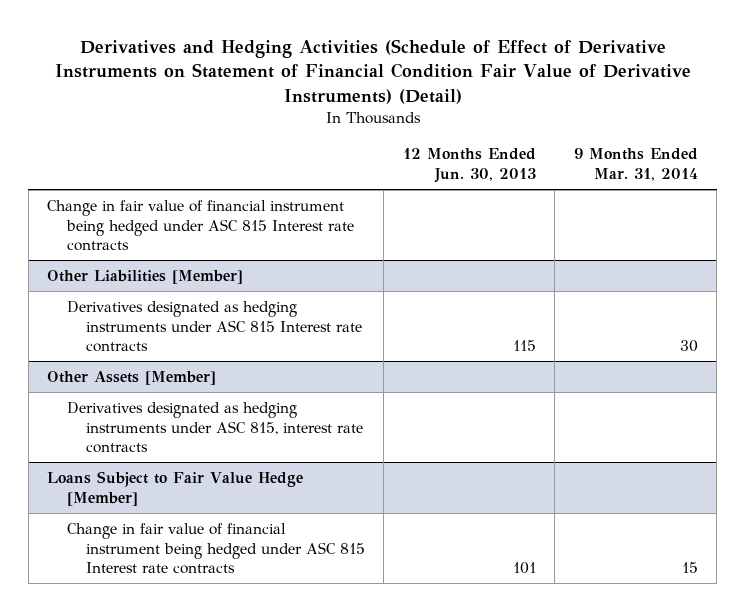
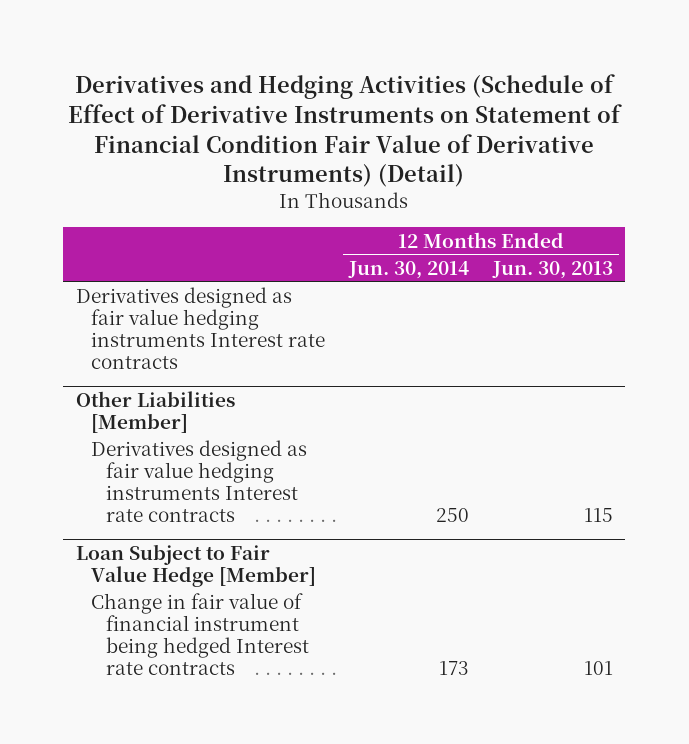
[573,148,698,181] 9 Months Ended Mar. 31, 2014 -> none
none -> [347,260,469,279] Jun. 30, 2014
[47,199,354,252] Change in fair value of financial instrument being hedged under ASC 815 Interest rate contracts -> none
none -> [75,286,325,369] Derivatives designed as fair value hedging instruments Interest rate contracts
[47,370,217,385] Other Assets [Member] -> none
[66,401,363,454] Derivatives designated as hedging instruments under ASC 815, interest rate contracts -> none
[66,300,362,353] Derivatives designated as hedging instruments under ASC 815 Interest rate contracts -> [90,439,307,522] Derivatives designed as fair value hedging instruments Interest rate contracts
[47,470,304,506] Loans Subject to Fair Value Hedge [Member] -> [75,543,316,587] Loan Subject to Fair Value Hedge [Member]
[66,522,365,575] Change in fair value of financial instrument being hedged under ASC 815 Interest rate contracts -> [90,592,309,675] Change in fair value of financial instrument being hedged Interest rate contracts

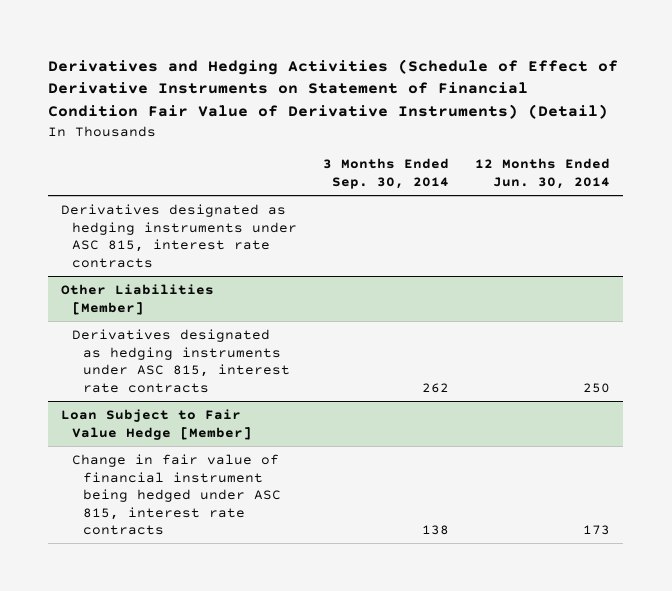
[491,260,613,279] Jun. 30, 2013 -> none
none -> [323,158,450,189] 3 Months Ended Sep. 30, 2014
[75,286,325,369] Derivatives designed as fair value hedging instruments Interest rate contracts -> [61,204,297,268] Derivatives designated as hedging instruments under ASC 815, interest rate contracts
[90,439,307,522] Derivatives designed as fair value hedging instruments Interest rate contracts -> [71,329,290,393] Derivatives designated as hedging instruments under ASC 815, interest rate contracts
[90,592,309,675] Change in fair value of financial instrument being hedged Interest rate contracts -> [71,454,281,536] Change in fair value of financial instrument being hedged under ASC 815, interest rate contracts

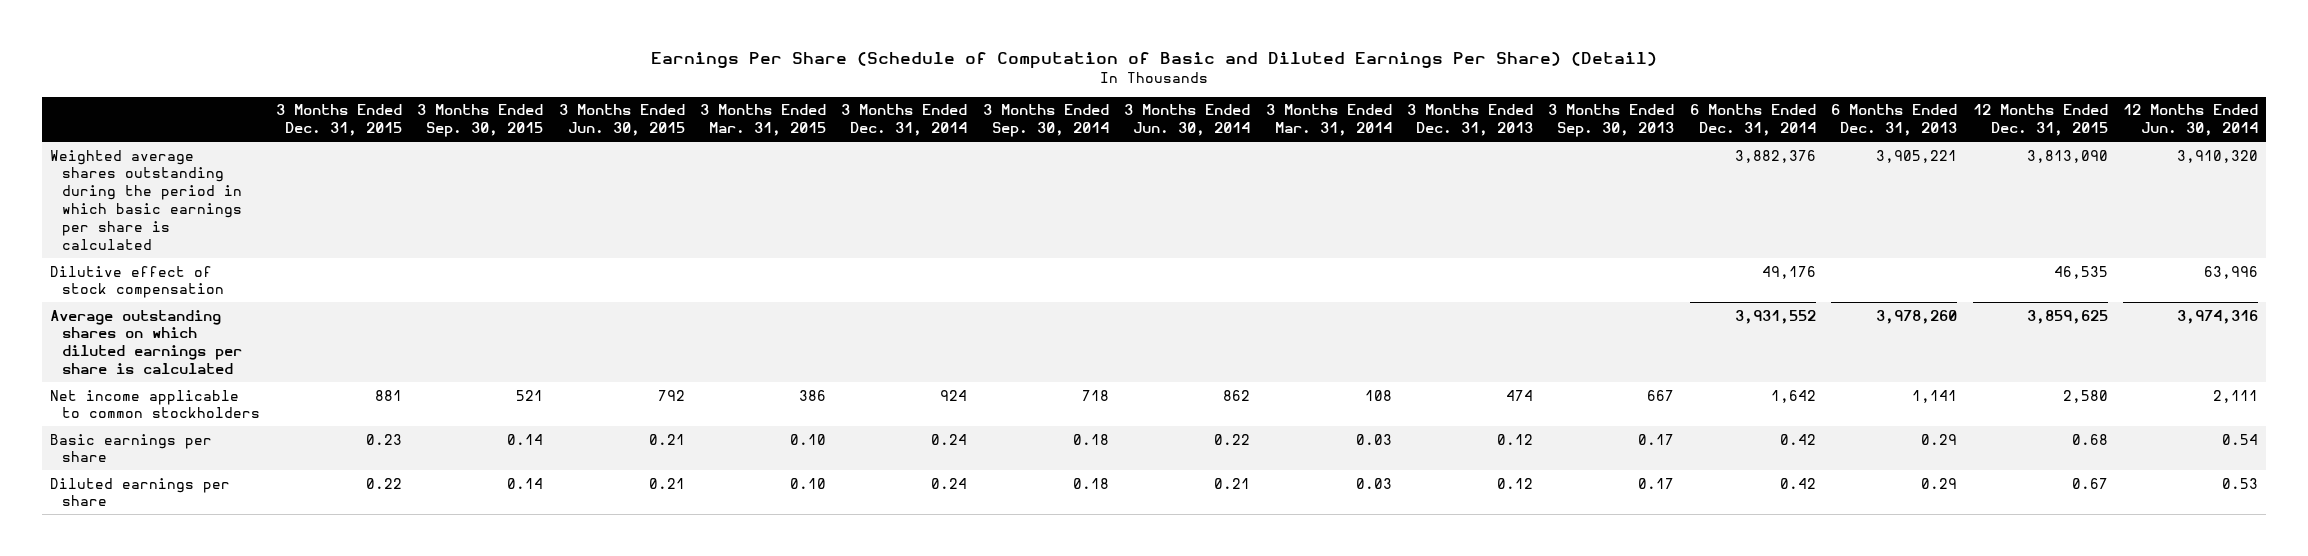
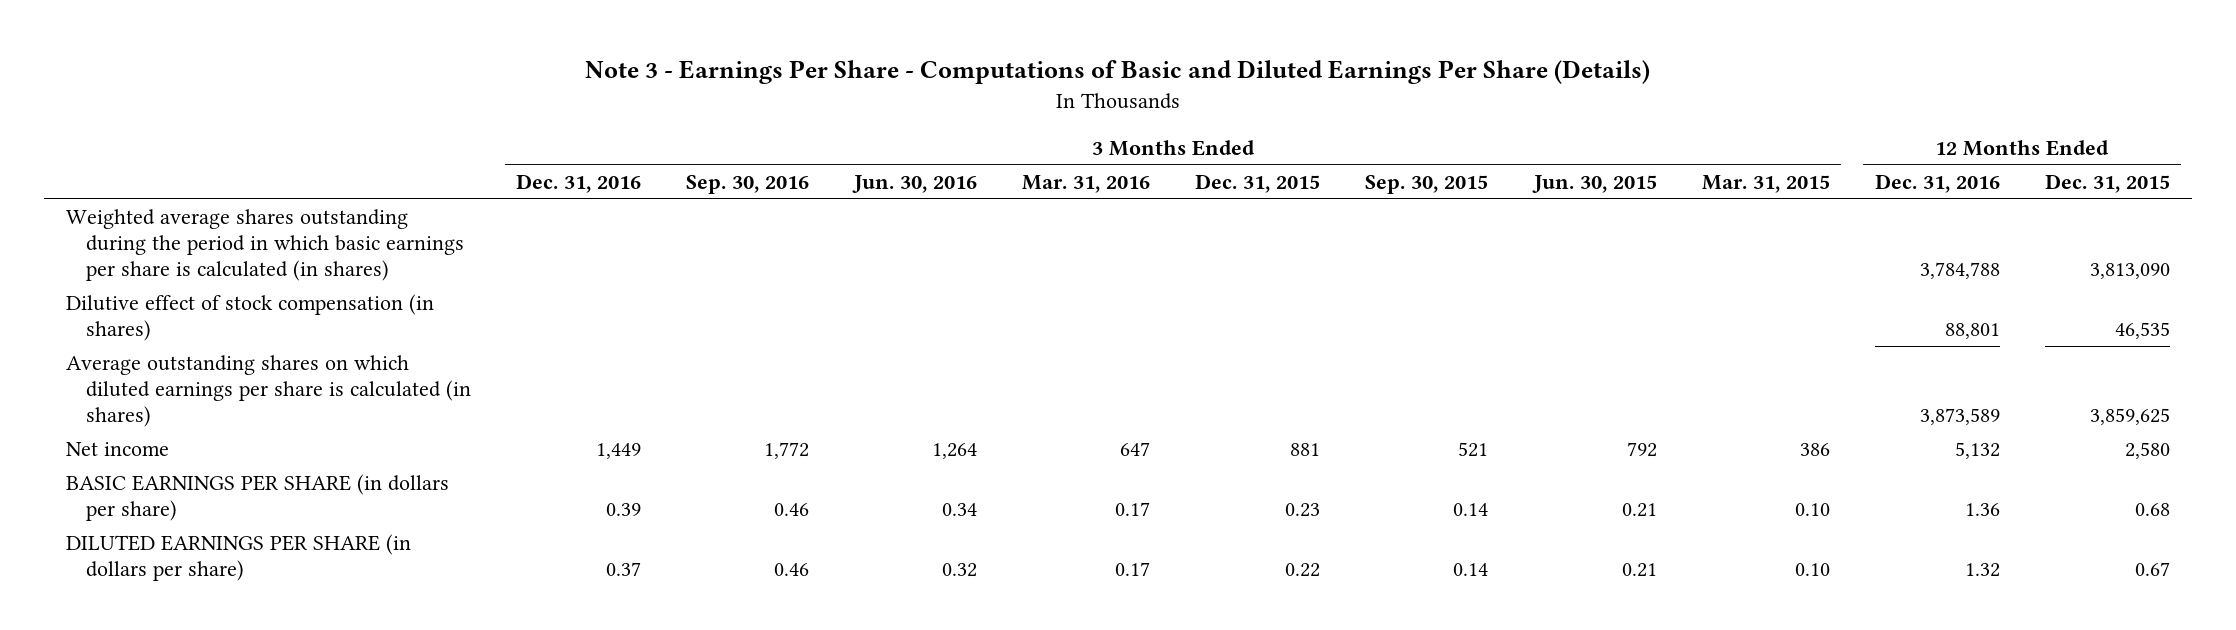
[650,51,1657,69] Earnings Per Share (Schedule of Computation of Basic and Diluted Earnings Per Share) (Detail) -> [585,60,1651,85] Note 3 - Earnings Per Share - Computations of Basic and Diluted Earnings Per Share (Details)
[841,104,968,137] 3 Months Ended Dec. 31, 2014 -> none
[982,104,1109,138] 3 Months Ended Sep. 30, 2014 -> none
[1124,104,1251,137] 3 Months Ended Jun. 30, 2014 -> none
[1265,104,1392,137] 3 Months Ended Mar. 31, 2014 -> none
[1406,104,1533,137] 3 Months Ended Dec. 31, 2013 -> none
[1548,104,1675,138] 3 Months Ended Sep. 30, 2013 -> none
[1689,104,1816,137] 6 Months Ended Dec. 31, 2014 -> none
[1831,104,1958,137] 6 Months Ended Dec. 31, 2013 -> none
[2122,104,2258,137] 12 Months Ended Jun. 30, 2014 -> none
none -> [515,173,641,193] Dec. 31, 2016
none -> [685,174,809,194] Sep. 30, 2016
none -> [852,174,978,193] Jun. 30, 2016
none -> [1022,174,1151,193] Mar. 31, 2016
none -> [1874,173,2000,193] Dec. 31, 2016
[49,149,243,250] Weighted average shares outstanding during the period in which basic earnings per share is calculated -> [66,209,464,281] Weighted average shares outstanding during the period in which basic earnings per share is calculated (in shares)
[49,265,225,299] Dilutive effect of stock compensation -> [66,294,435,342] Dilutive effect of stock compensation (in shares)
[49,309,243,374] Average outstanding shares on which diluted earnings per share is calculated -> [66,355,471,427] Average outstanding shares on which diluted earnings per share is calculated (in shares)
[49,389,261,419] Net income applicable to common stockholders -> [66,442,170,457] Net income
[49,433,212,463] Basic earnings per share -> [66,474,450,522] BASIC EARNINGS PER SHARE (in dollars per share)
[49,477,230,507] Diluted earnings per share -> [66,534,412,582] DILUTED EARNINGS PER SHARE (in dollars per share)

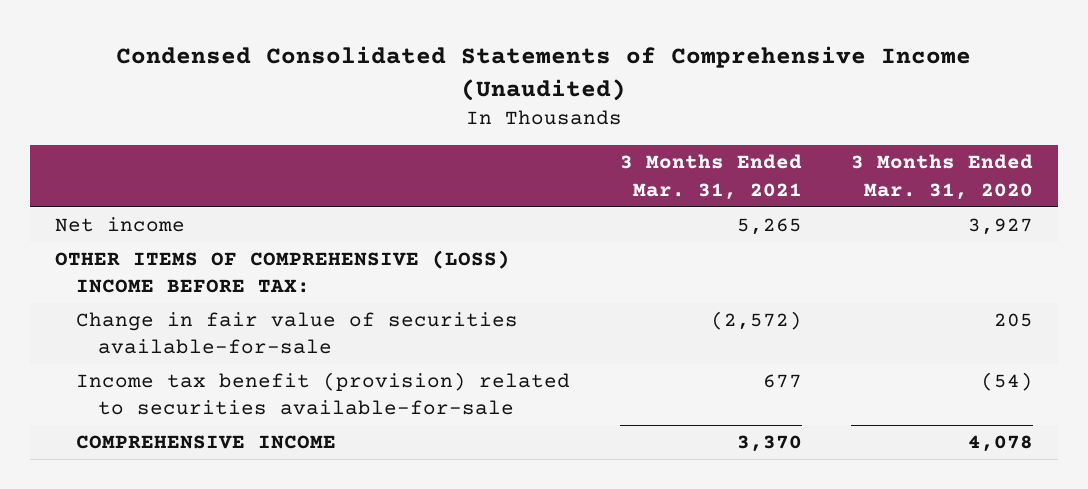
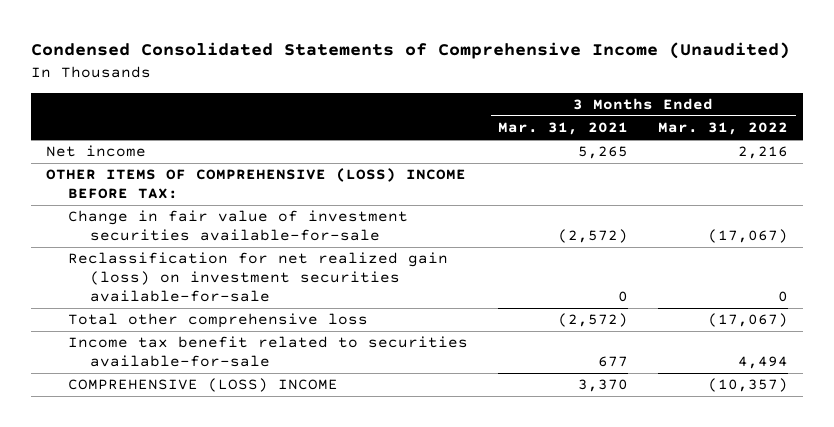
[851,154,1034,200] 3 Months Ended Mar. 31, 2020 -> none
none -> [658,122,789,136] Mar. 31, 2022
[76,312,519,355] Change in fair value of securities available-for-sale -> [68,210,409,242] Change in fair value of investment securities available-for-sale
none -> [68,252,449,303] Reclassification for net realized gain (loss) on investment securities available-for-sale
none -> [68,313,369,329] Total other comprehensive loss
[76,372,571,416] Income tax benefit (provision) related to securities available-for-sale -> [68,336,469,368] Income tax benefit related to securities available-for-sale
[76,435,337,450] COMPREHENSIVE INCOME -> [68,378,339,393] COMPREHENSIVE (LOSS) INCOME

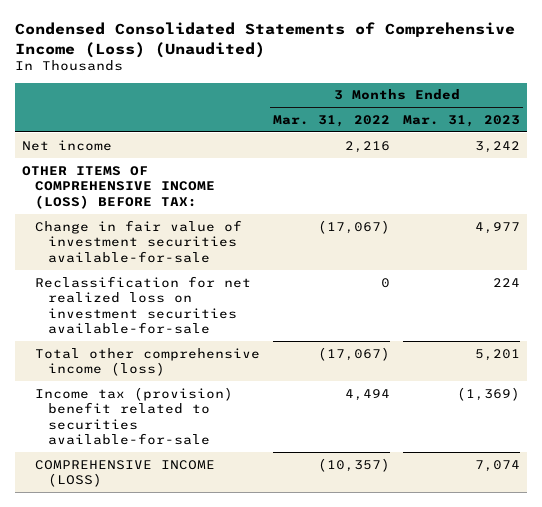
[30,42,790,60] Condensed Consolidated Statements of Comprehensive Income (Unaudited) -> [15,22,516,58] Condensed Consolidated Statements of Comprehensive Income (Loss) (Unaudited)
[498,122,629,136] Mar. 31, 2021 -> none
none -> [403,114,521,127] Mar. 31, 2023
[45,168,466,200] OTHER ITEMS OF COMPREHENSIVE (LOSS) INCOME BEFORE TAX: -> [21,165,215,209] OTHER ITEMS OF COMPREHENSIVE INCOME (LOSS) BEFORE TAX:
[68,252,449,303] Reclassification for net realized gain (loss) on investment securities available-for-sale -> [34,275,251,335] Reclassification for net realized loss on investment securities available-for-sale
[68,313,369,329] Total other comprehensive loss -> [34,347,260,377] Total other comprehensive income (loss)
[68,336,469,368] Income tax benefit related to securities available-for-sale -> [34,386,233,446] Income tax (provision) benefit related to securities available-for-sale
[68,378,339,393] COMPREHENSIVE (LOSS) INCOME -> [34,459,215,488] COMPREHENSIVE INCOME (LOSS)

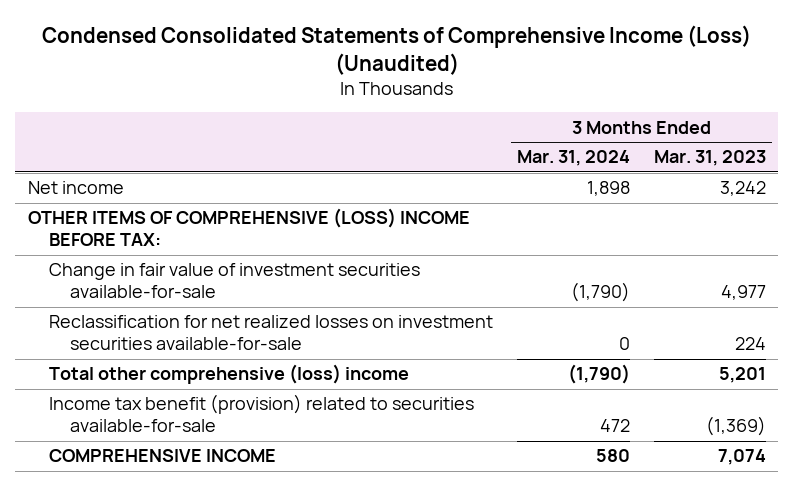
[272,114,390,127] Mar. 31, 2022 -> none
none -> [517,150,631,167] Mar. 31, 2024
[21,165,215,209] OTHER ITEMS OF COMPREHENSIVE INCOME (LOSS) BEFORE TAX: -> [27,208,470,247] OTHER ITEMS OF COMPREHENSIVE (LOSS) INCOME BEFORE TAX:
[34,275,251,335] Reclassification for net realized loss on investment securities available-for-sale -> [48,315,493,351] Reclassification for net realized losses on investment securities available-for-sale
[34,347,260,377] Total other comprehensive income (loss) -> [48,364,409,385] Total other comprehensive (loss) income
[34,386,233,446] Income tax (provision) benefit related to securities available-for-sale -> [48,394,474,433] Income tax benefit (provision) related to securities available-for-sale
[34,459,215,488] COMPREHENSIVE INCOME (LOSS) -> [48,449,276,463] COMPREHENSIVE INCOME

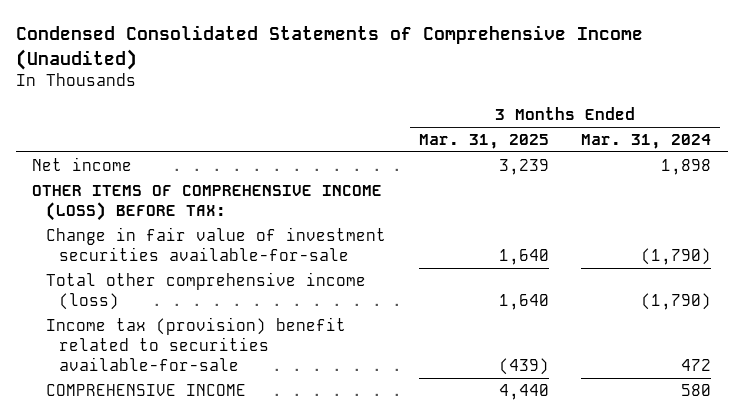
[41,25,751,75] Condensed Consolidated Statements of Comprehensive Income (Loss) (Unaudited) -> [15,25,643,70] Condensed Consolidated Statements of Comprehensive Income (Unaudited)
[654,150,767,167] Mar. 31, 2023 -> none
none -> [418,134,549,150] Mar. 31, 2025
[27,208,470,247] OTHER ITEMS OF COMPREHENSIVE (LOSS) INCOME BEFORE TAX: -> [32,185,383,221] OTHER ITEMS OF COMPREHENSIVE INCOME (LOSS) BEFORE TAX:
[48,315,493,351] Reclassification for net realized losses on investment securities available-for-sale -> none
[48,364,409,385] Total other comprehensive (loss) income -> [45,272,366,310] Total other comprehensive income (loss)
[48,394,474,433] Income tax benefit (provision) related to securities available-for-sale -> [45,317,346,371] Income tax (provision) benefit related to securities available-for-sale

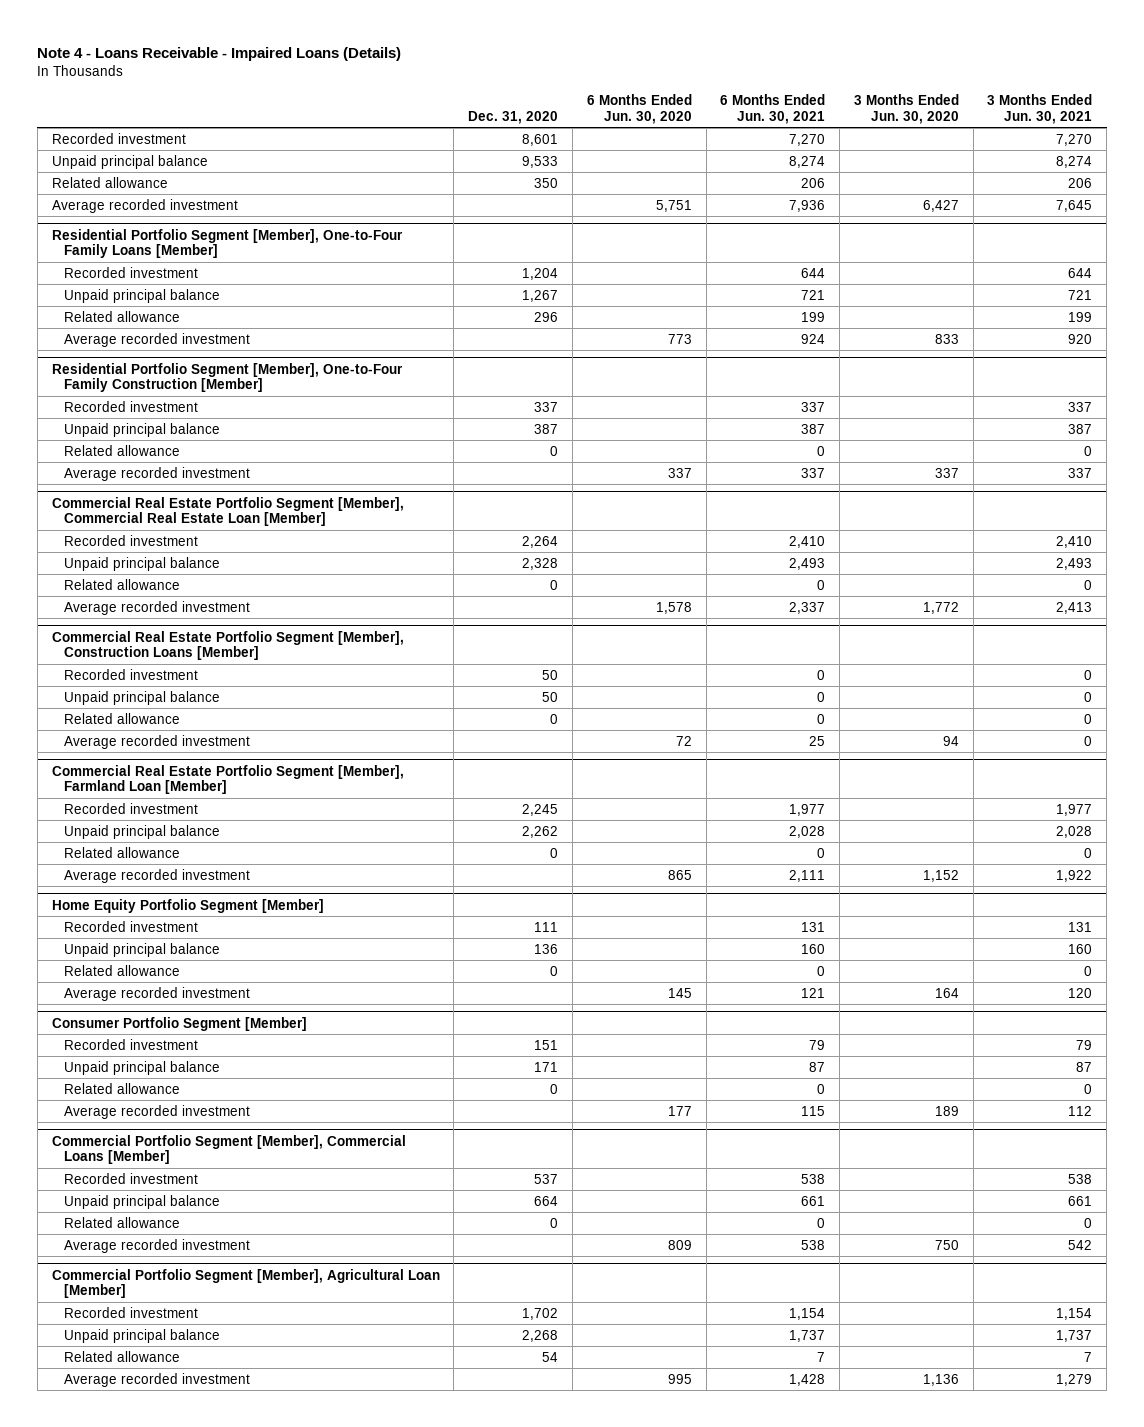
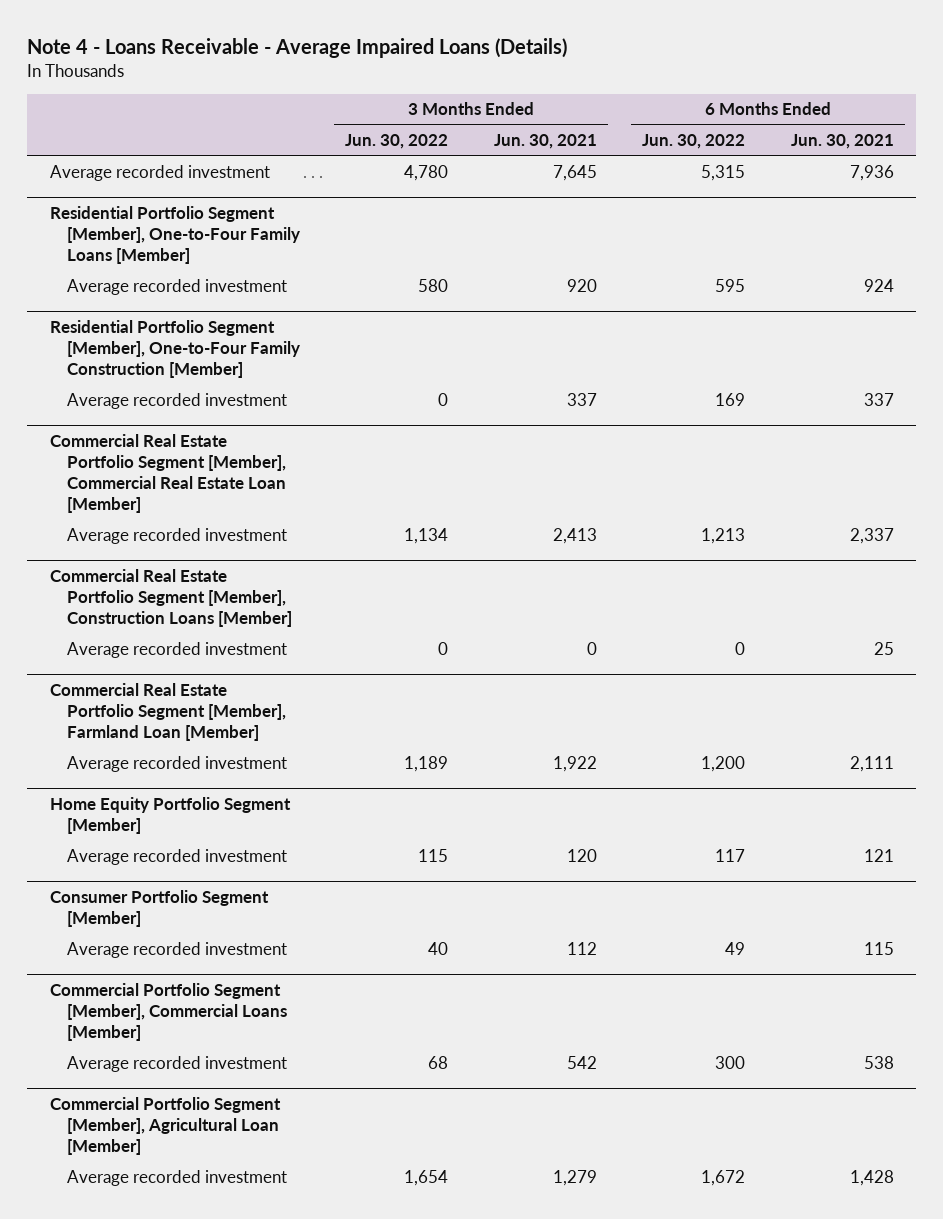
[37,47,402,62] Note 4 - Loans Receivable - Impaired Loans (Details) -> [27,37,568,58] Note 4 - Loans Receivable - Average Impaired Loans (Details)
[468,110,559,124] Dec. 31, 2020 -> none
[586,93,692,124] 6 Months Ended Jun. 30, 2020 -> none
[853,93,959,124] 3 Months Ended Jun. 30, 2020 -> none
none -> [345,134,449,150] Jun. 30, 2022
none -> [642,134,746,150] Jun. 30, 2022
[51,132,186,144] Recorded investment -> none
[51,154,208,169] Unpaid principal balance -> none
[51,176,168,188] Related allowance -> none
[64,266,199,278] Recorded investment -> none
[64,288,221,303] Unpaid principal balance -> none
[64,310,181,322] Related allowance -> none
[64,400,199,412] Recorded investment -> none
[64,422,221,437] Unpaid principal balance -> none
[64,444,181,456] Related allowance -> none
[64,534,199,546] Recorded investment -> none
[64,556,221,571] Unpaid principal balance -> none
[64,578,181,590] Related allowance -> none
[64,668,199,680] Recorded investment -> none
[64,690,221,705] Unpaid principal balance -> none
[64,712,181,724] Related allowance -> none
[64,802,199,814] Recorded investment -> none
[64,824,221,839] Unpaid principal balance -> none
[64,846,181,858] Related allowance -> none
[64,920,199,932] Recorded investment -> none
[64,942,221,957] Unpaid principal balance -> none
[64,964,181,976] Related allowance -> none
[64,1038,199,1050] Recorded investment -> none
[64,1060,221,1075] Unpaid principal balance -> none
[64,1082,181,1094] Related allowance -> none
[64,1172,199,1184] Recorded investment -> none
[64,1194,221,1209] Unpaid principal balance -> none
[64,1216,181,1228] Related allowance -> none
[64,1306,199,1318] Recorded investment -> none
[64,1328,221,1343] Unpaid principal balance -> none
[64,1350,181,1362] Related allowance -> none

